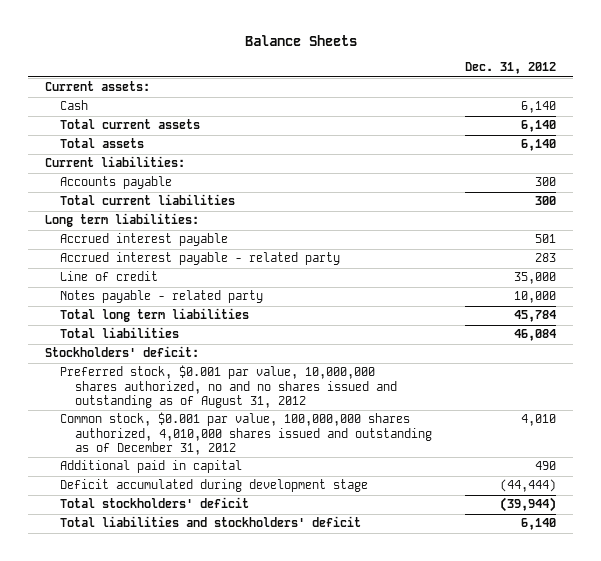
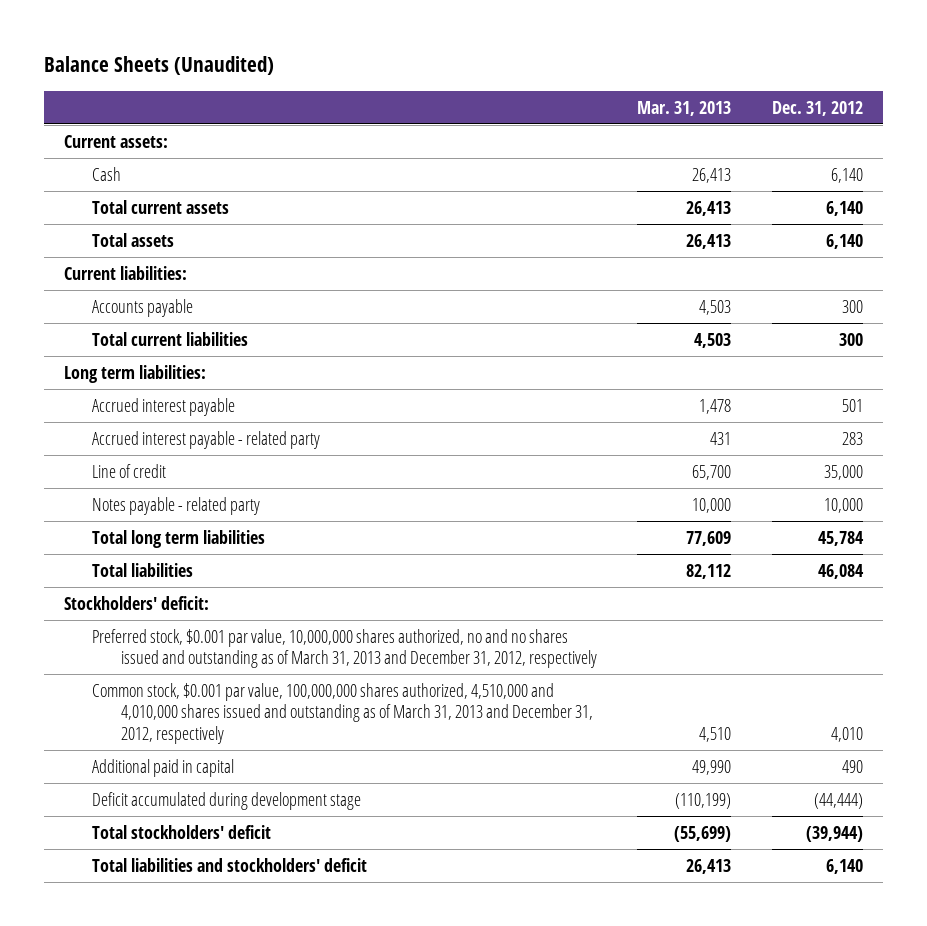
[244,35,357,47] Balance Sheets -> [44,56,275,76] Balance Sheets (Unaudited)
none -> [637,100,732,116] Mar. 31, 2013
[60,365,398,408] Preferred stock, $0.001 par value, 10,000,000 shares authorized, no and no shares issued and outstanding as of August 31, 2012 -> [92,629,597,669] Preferred stock, $0.001 par value, 10,000,000 shares authorized, no and no shares issued and outstanding as of March 31, 2013 and December 31, 2012, respectively
[60,412,433,455] Common stock, $0.001 par value, 100,000,000 shares authorized, 4,010,000 shares issued and outstanding as of December 31, 2012 -> [92,683,593,744] Common stock, $0.001 par value, 100,000,000 shares authorized, 4,510,000 and 4,010,000 shares issued and outstanding as of March 31, 2013 and December 31, 2012, respectively

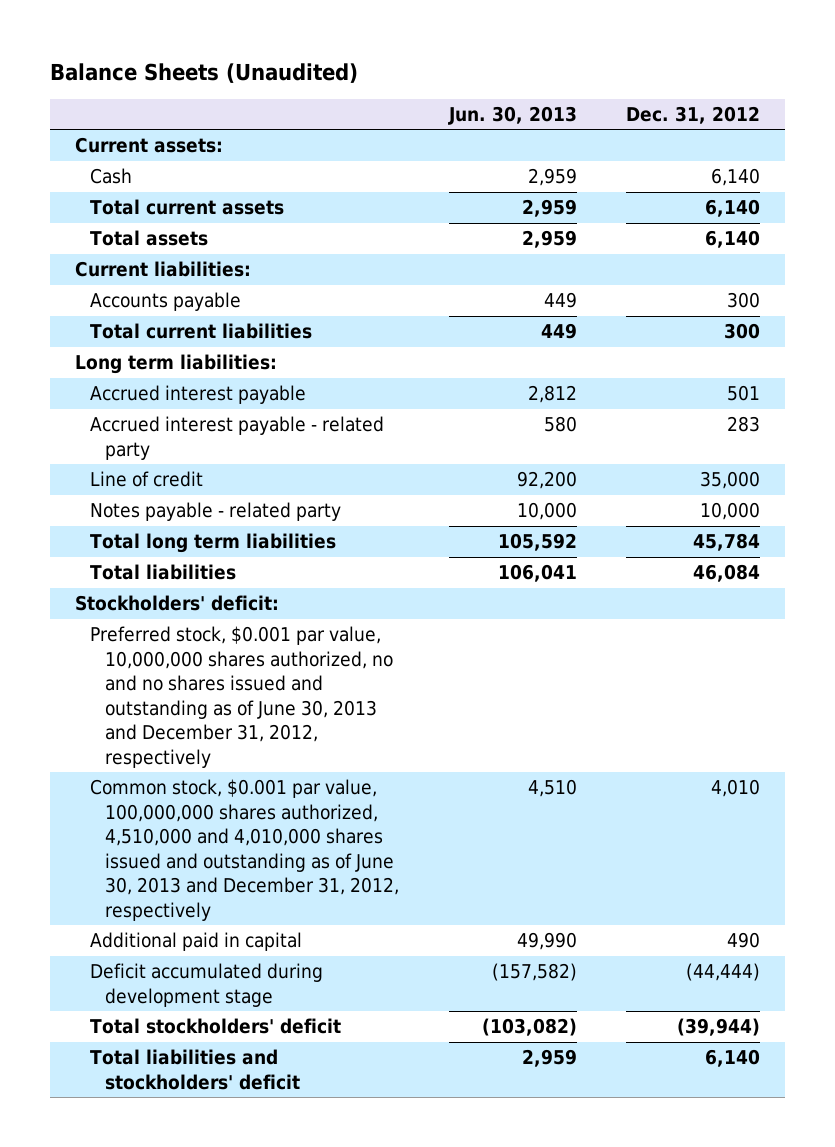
[637,100,732,116] Mar. 31, 2013 -> none
none -> [447,105,577,125] Jun. 30, 2013
[92,629,597,669] Preferred stock, $0.001 par value, 10,000,000 shares authorized, no and no shares issued and outstanding as of March 31, 2013 and December 31, 2012, respectively -> [89,626,394,768] Preferred stock, $0.001 par value, 10,000,000 shares authorized, no and no shares issued and outstanding as of June 30, 2013 and December 31, 2012, respectively
[92,683,593,744] Common stock, $0.001 par value, 100,000,000 shares authorized, 4,510,000 and 4,010,000 shares issued and outstanding as of March 31, 2013 and December 31, 2012, respectively -> [89,779,400,921] Common stock, $0.001 par value, 100,000,000 shares authorized, 4,510,000 and 4,010,000 shares issued and outstanding as of June 30, 2013 and December 31, 2012, respectively

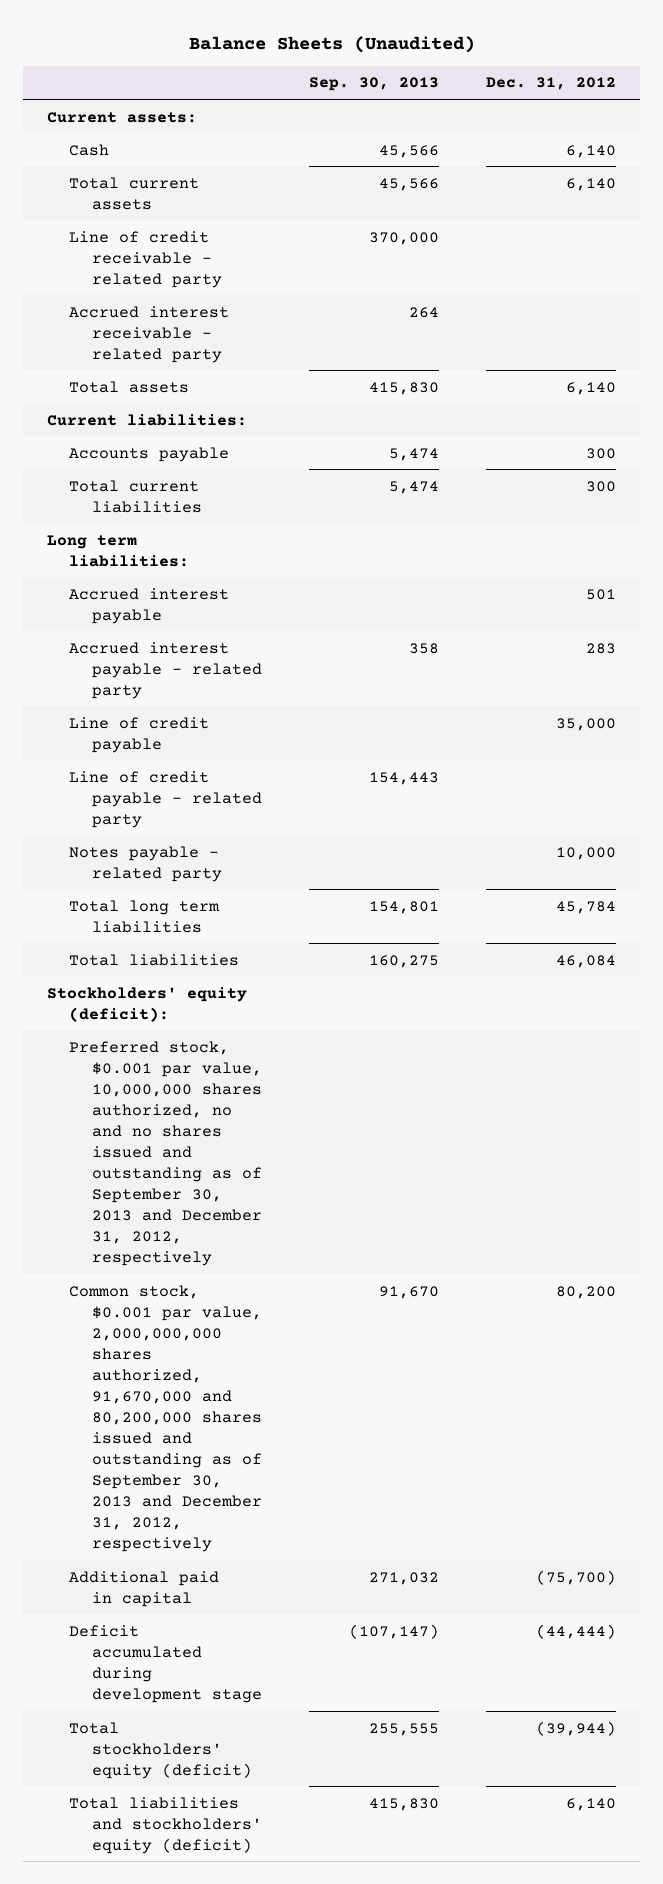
[447,105,577,125] Jun. 30, 2013 -> none
none -> [309,77,440,92] Sep. 30, 2013
none -> [69,230,223,288] Line of credit receivable - related party
none -> [69,305,230,363] Accrued interest receivable - related party
[89,471,203,488] Line of credit -> [69,716,210,753] Line of credit payable
none -> [69,770,263,828] Line of credit payable - related party
[74,595,279,612] Stockholders' deficit: -> [46,986,247,1022] Stockholders' equity (deficit):
[89,626,394,768] Preferred stock, $0.001 par value, 10,000,000 shares authorized, no and no shares issued and outstanding as of June 30, 2013 and December 31, 2012, respectively -> [69,1040,263,1266] Preferred stock, $0.001 par value, 10,000,000 shares authorized, no and no shares issued and outstanding as of September 30, 2013 and December 31, 2012, respectively
[89,779,400,921] Common stock, $0.001 par value, 100,000,000 shares authorized, 4,510,000 and 4,010,000 shares issued and outstanding as of June 30, 2013 and December 31, 2012, respectively -> [69,1284,263,1553] Common stock, $0.001 par value, 2,000,000,000 shares authorized, 91,670,000 and 80,200,000 shares issued and outstanding as of September 30, 2013 and December 31, 2012, respectively
[711,779,761,798] 4,010 -> [556,1285,617,1299] 80,200
[727,932,761,949] 490 -> [536,1569,617,1585] (75,700)
[89,1018,341,1035] Total stockholders' deficit -> [69,1721,253,1779] Total stockholders' equity (deficit)
[89,1049,301,1090] Total liabilities and stockholders' deficit -> [69,1796,263,1854] Total liabilities and stockholders' equity (deficit)

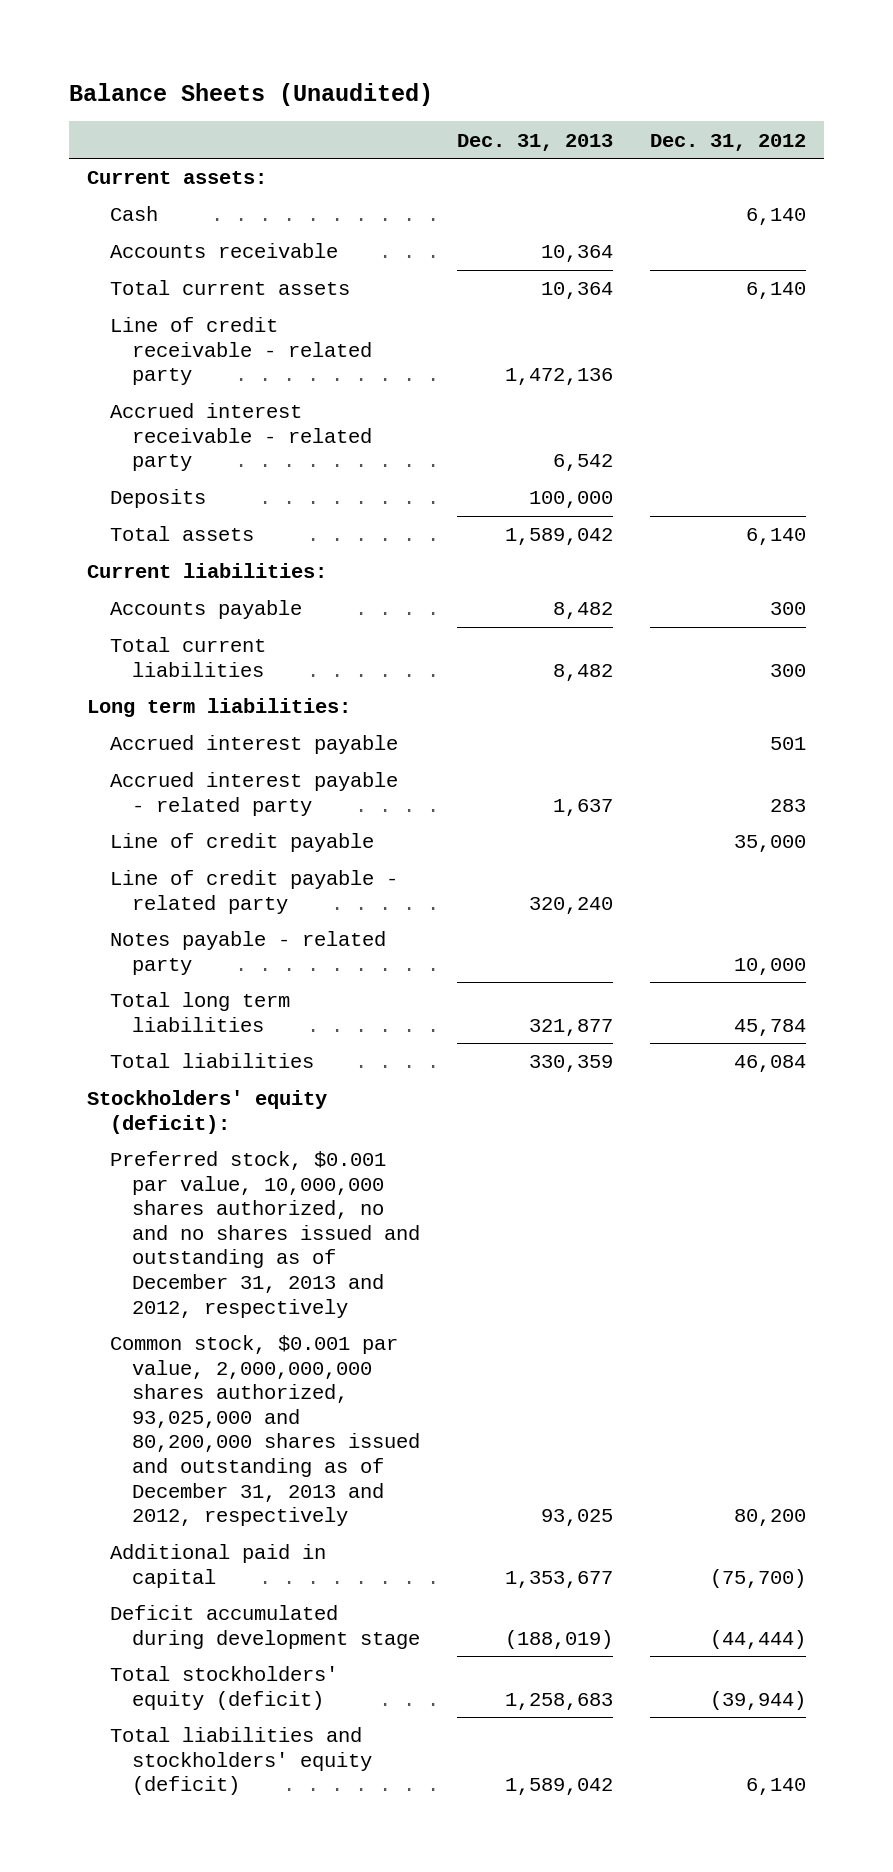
[309,77,440,92] Sep. 30, 2013 -> none
none -> [457,133,614,151] Dec. 31, 2013
none -> [109,243,338,259] Accounts receivable
none -> [109,489,206,509] Deposits
[69,1040,263,1266] Preferred stock, $0.001 par value, 10,000,000 shares authorized, no and no shares issued and outstanding as of September 30, 2013 and December 31, 2012, respectively -> [109,1151,421,1318] Preferred stock, $0.001 par value, 10,000,000 shares authorized, no and no shares issued and outstanding as of December 31, 2013 and 2012, respectively
[69,1284,263,1553] Common stock, $0.001 par value, 2,000,000,000 shares authorized, 91,670,000 and 80,200,000 shares issued and outstanding as of September 30, 2013 and December 31, 2012, respectively -> [109,1335,421,1527] Common stock, $0.001 par value, 2,000,000,000 shares authorized, 93,025,000 and 80,200,000 shares issued and outstanding as of December 31, 2013 and 2012, respectively

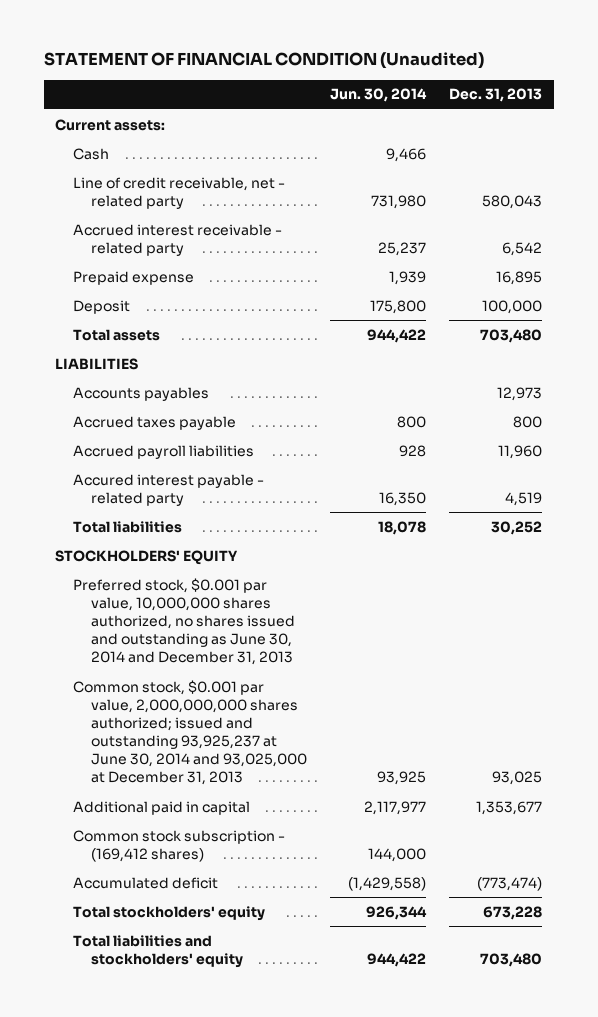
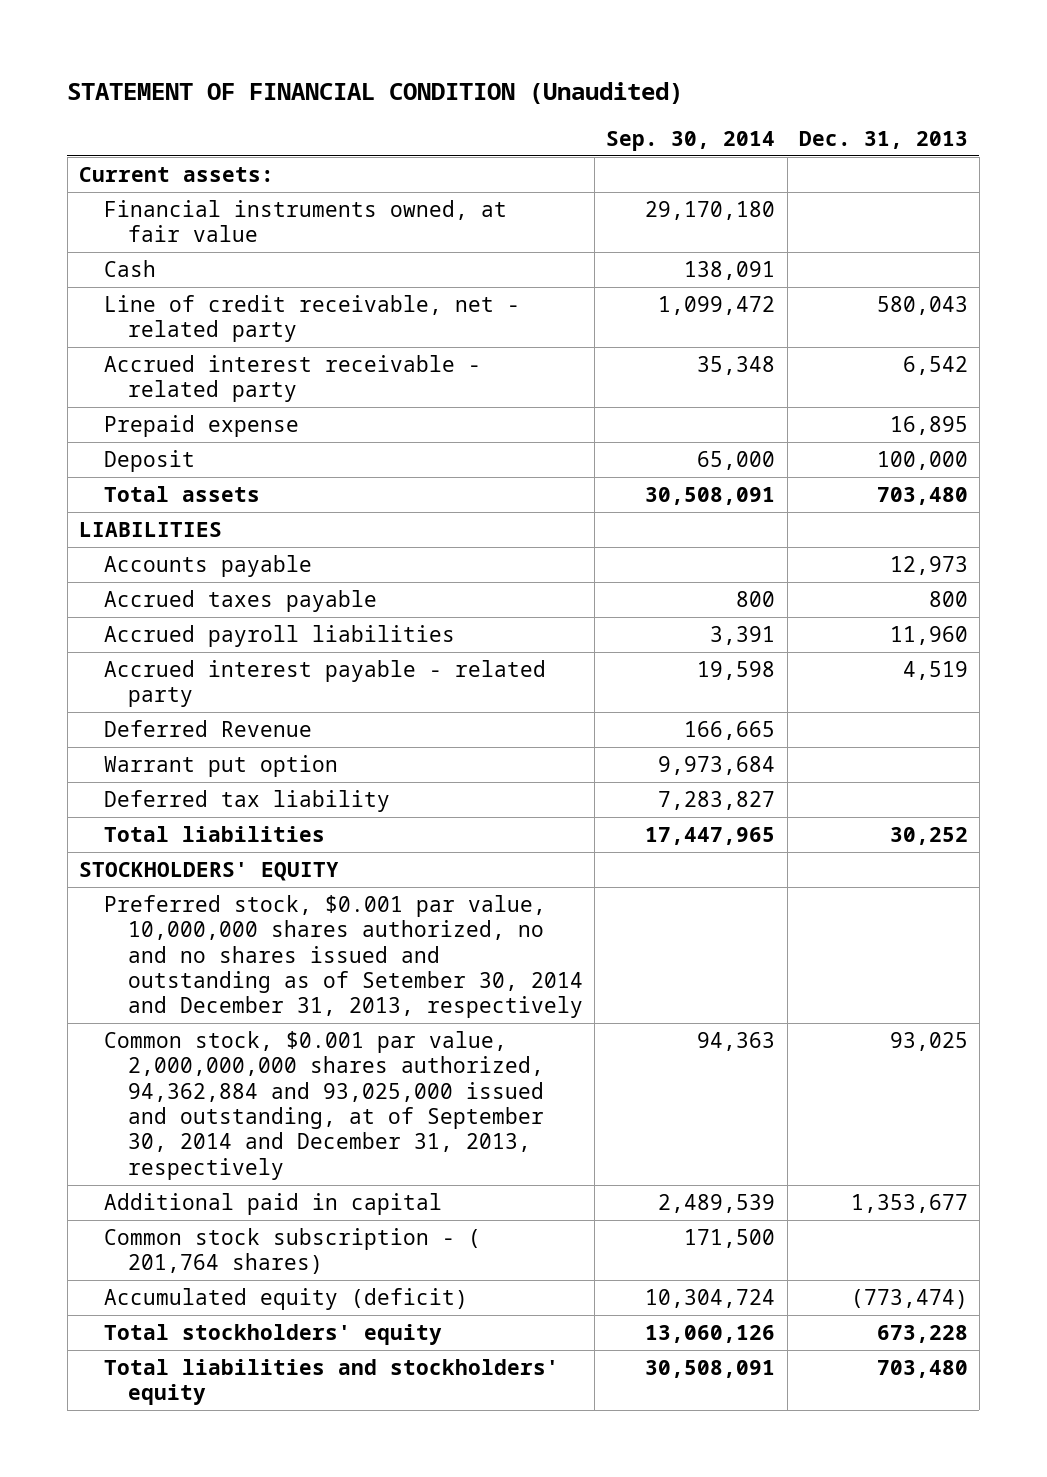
[330,88,428,103] Jun. 30, 2014 -> none
none -> [606,130,776,151] Sep. 30, 2014
none -> [103,200,507,243] Financial instruments owned, at fair value
[72,386,209,401] Accounts payables -> [103,555,312,578] Accounts payable
[72,473,264,506] Accured interest payable - related party -> [103,660,546,708] Accrued interest payable - related party
none -> [103,720,312,738] Deferred Revenue
none -> [103,755,338,778] Warrant put option
none -> [103,790,390,813] Deferred tax liability
[72,577,295,666] Preferred stock, $0.001 par value, 10,000,000 shares authorized, no shares issued and outstanding as June 30, 2014 and December 31, 2013 -> [103,895,584,1019] Preferred stock, $0.001 par value, 10,000,000 shares authorized, no and no shares issued and outstanding as of Setember 30, 2014 and December 31, 2013, respectively
[72,679,307,786] Common stock, $0.001 par value, 2,000,000,000 shares authorized; issued and outstanding 93,925,237 at June 30, 2014 and 93,025,000 at December 31, 2013 -> [103,1031,545,1180] Common stock, $0.001 par value, 2,000,000,000 shares authorized, 94,362,884 and 93,025,000 issued and outstanding, at of September 30, 2014 and December 31, 2013, respectively
[72,829,285,862] Common stock subscription - (169,412 shares) -> [103,1228,481,1275] Common stock subscription - ( 201,764 shares)
[72,876,218,889] Accumulated deficit -> [103,1288,468,1311] Accumulated equity (deficit)

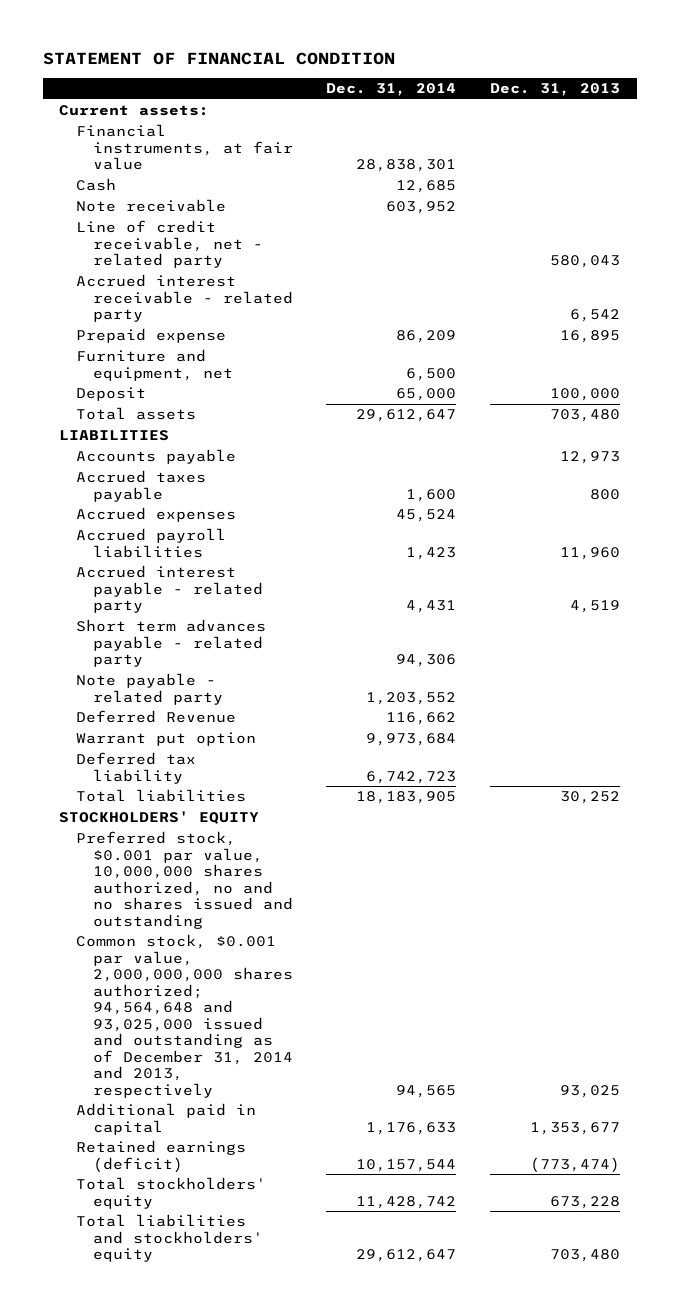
[67,81,684,104] STATEMENT OF FINANCIAL CONDITION (Unaudited) -> [42,52,395,66] STATEMENT OF FINANCIAL CONDITION
[606,130,776,151] Sep. 30, 2014 -> none
none -> [326,83,457,97] Dec. 31, 2014
[103,200,507,243] Financial instruments owned, at fair value -> [76,124,294,171] Financial instruments, at fair value
none -> [76,199,227,213] Note receivable
none -> [76,349,234,381] Furniture and equipment, net
none -> [76,507,237,523] Accrued expenses
none -> [76,619,267,668] Short term advances payable - related party
none -> [76,673,224,705] Note payable - related party
[103,895,584,1019] Preferred stock, $0.001 par value, 10,000,000 shares authorized, no and no shares issued and outstanding as of Setember 30, 2014 and December 31, 2013, respectively -> [76,831,294,929] Preferred stock, $0.001 par value, 10,000,000 shares authorized, no and no shares issued and outstanding
[103,1031,545,1180] Common stock, $0.001 par value, 2,000,000,000 shares authorized, 94,362,884 and 93,025,000 issued and outstanding, at of September 30, 2014 and December 31, 2013, respectively -> [76,934,294,1098] Common stock, $0.001 par value, 2,000,000,000 shares authorized; 94,564,648 and 93,025,000 issued and outstanding as of December 31, 2014 and 2013, respectively
[103,1228,481,1275] Common stock subscription - ( 201,764 shares) -> none
[103,1288,468,1311] Accumulated equity (deficit) -> [76,1140,247,1173] Retained earnings (deficit)

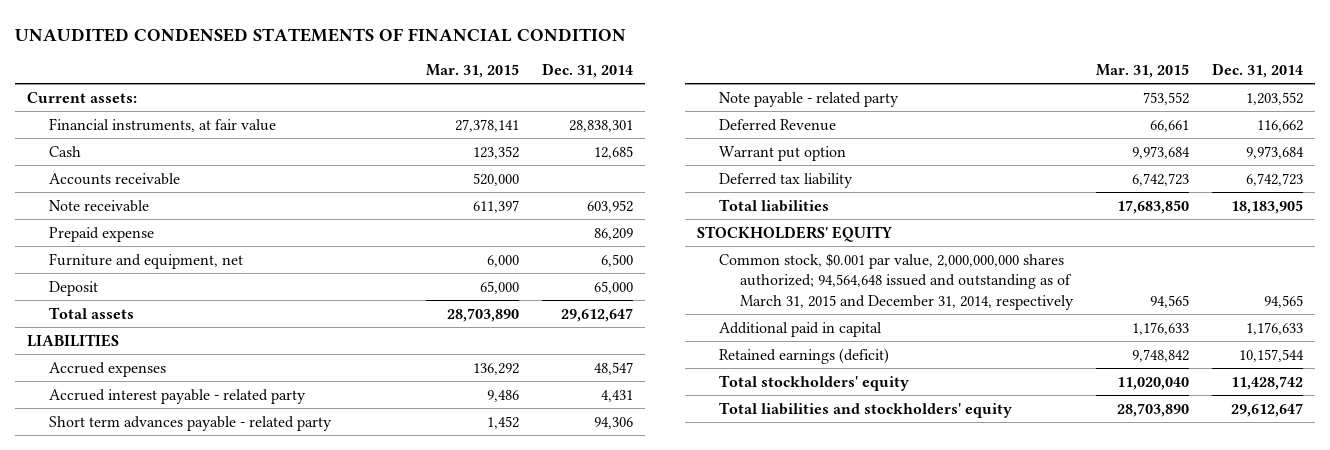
[42,52,395,66] STATEMENT OF FINANCIAL CONDITION -> [15,27,627,42] UNAUDITED CONDENSED STATEMENTS OF FINANCIAL CONDITION
[489,83,620,97] Dec. 31, 2013 -> none
none -> [426,64,520,79] Mar. 31, 2015
none -> [48,172,180,185] Accounts receivable
[76,220,264,269] Line of credit receivable, net - related party -> none
[76,274,294,323] Accrued interest receivable - related party -> none
[76,449,237,465] Accounts payable -> none
[76,470,207,502] Accrued taxes payable -> none
[76,528,227,558] Accrued payroll liabilities -> none
[396,509,457,523] 45,524 -> [594,361,634,375] 48,547
[76,831,294,929] Preferred stock, $0.001 par value, 10,000,000 shares authorized, no and no shares issued and outstanding -> none
[76,934,294,1098] Common stock, $0.001 par value, 2,000,000,000 shares authorized; 94,564,648 and 93,025,000 issued and outstanding as of December 31, 2014 and 2013, respectively -> [718,252,1075,310] Common stock, $0.001 par value, 2,000,000,000 shares authorized; 94,564,648 issued and outstanding as of March 31, 2015 and December 31, 2014, respectively

